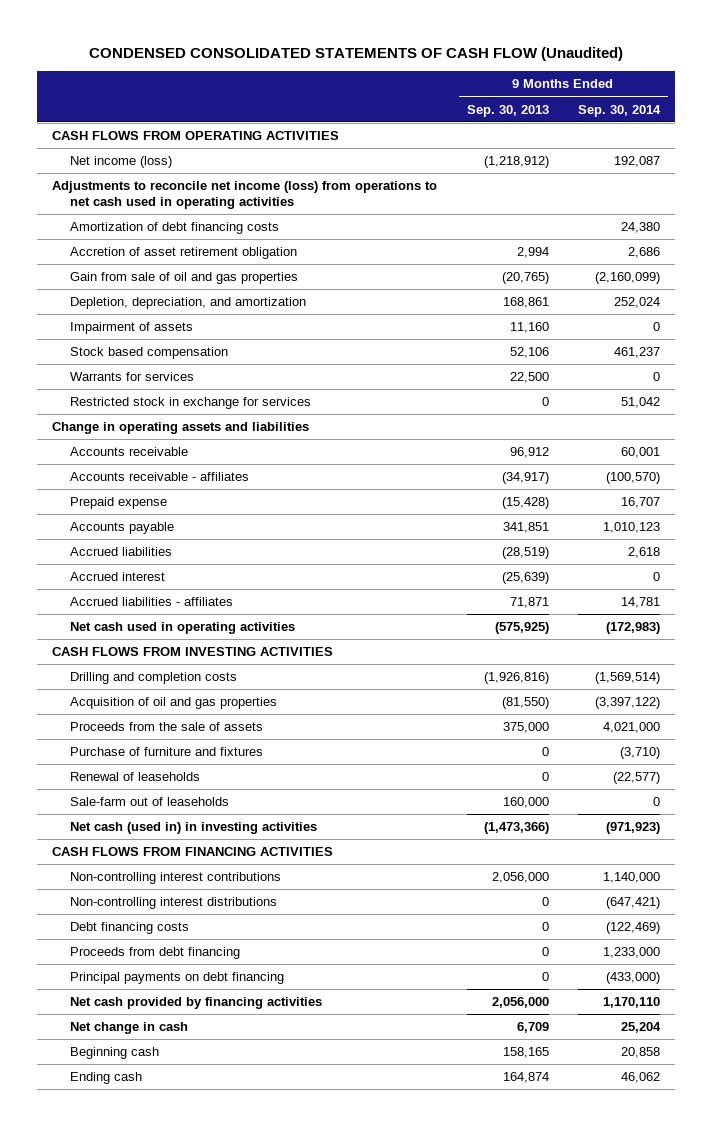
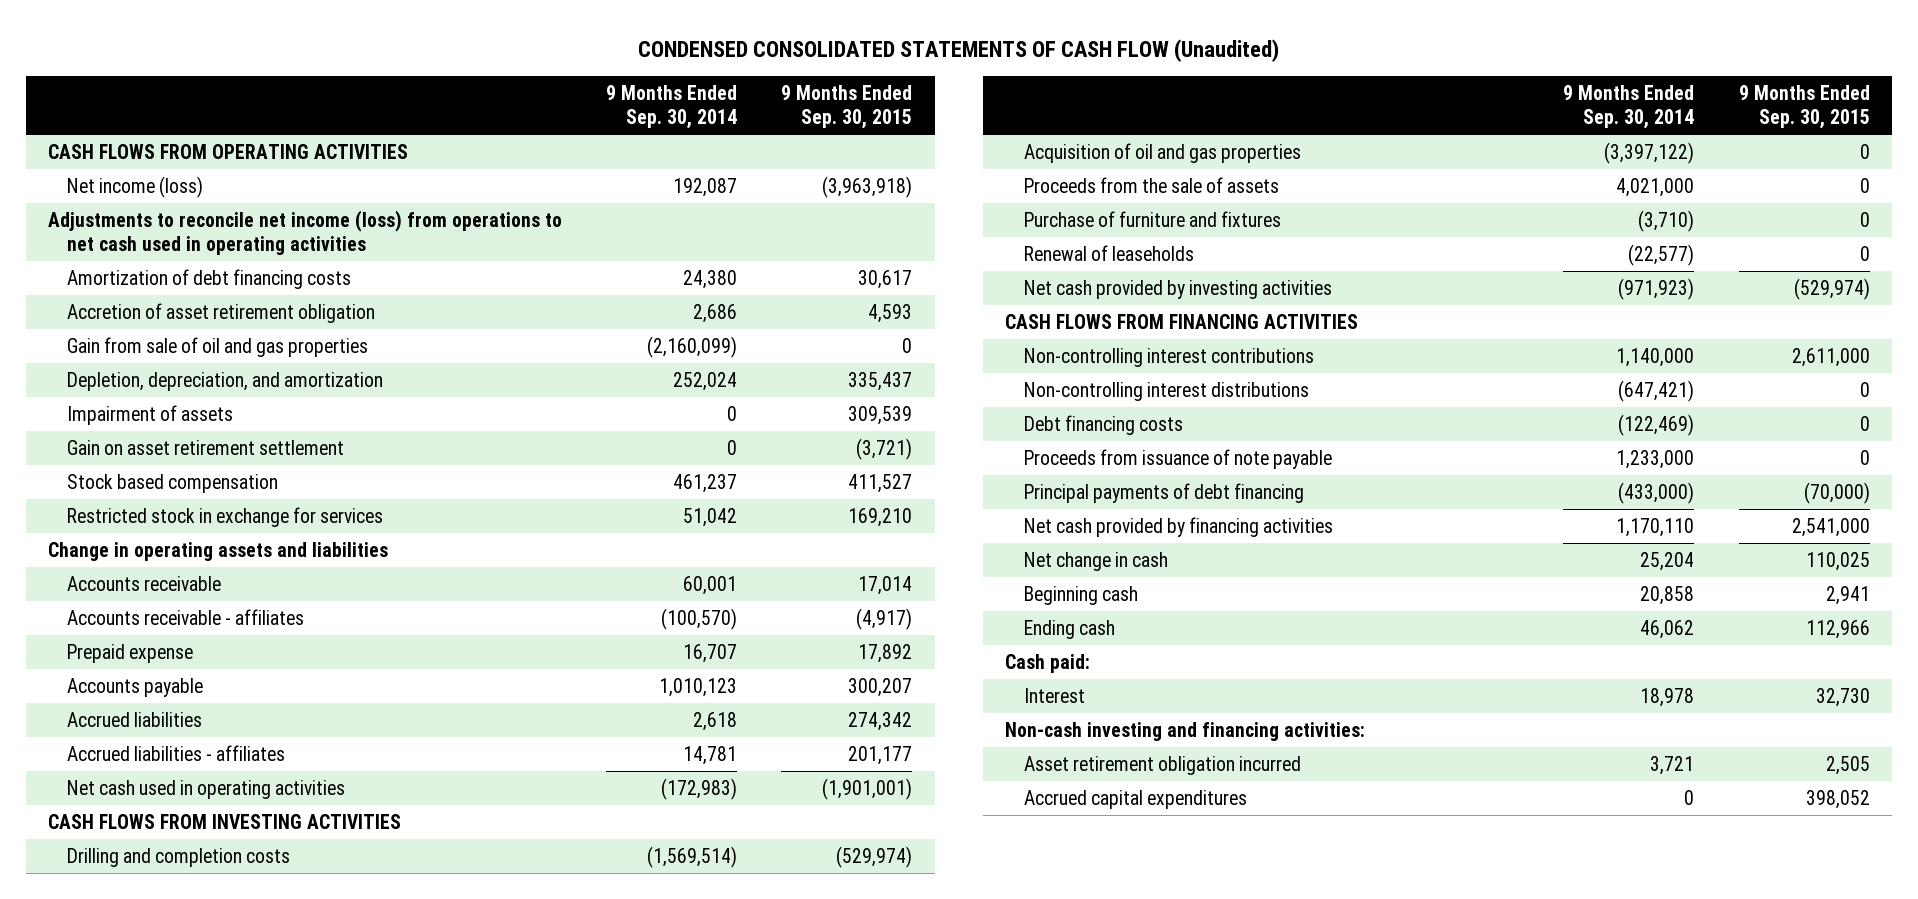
[466,104,549,117] Sep. 30, 2013 -> none
none -> [781,85,913,130] 9 Months Ended Sep. 30, 2015
none -> [66,440,344,456] Gain on asset retirement settlement
[70,372,195,382] Warrants for services -> none
[70,572,166,582] Accrued interest -> none
[70,797,230,807] Sale-farm out of leaseholds -> none
[70,822,318,835] Net cash (used in) in investing activities -> [1023,280,1332,300] Net cash provided by investing activities
[70,947,241,960] Proceeds from debt financing -> [1023,449,1332,470] Proceeds from issuance of note payable
[70,972,285,985] Principal payments on debt financing -> [1023,483,1304,504] Principal payments of debt financing
none -> [1005,654,1091,674] Cash paid:
none -> [1023,688,1085,704] Interest
none -> [1005,722,1366,742] Non-cash investing and financing activities:
none -> [1023,756,1301,776] Asset retirement obligation incurred
none -> [1023,790,1247,810] Accrued capital expenditures

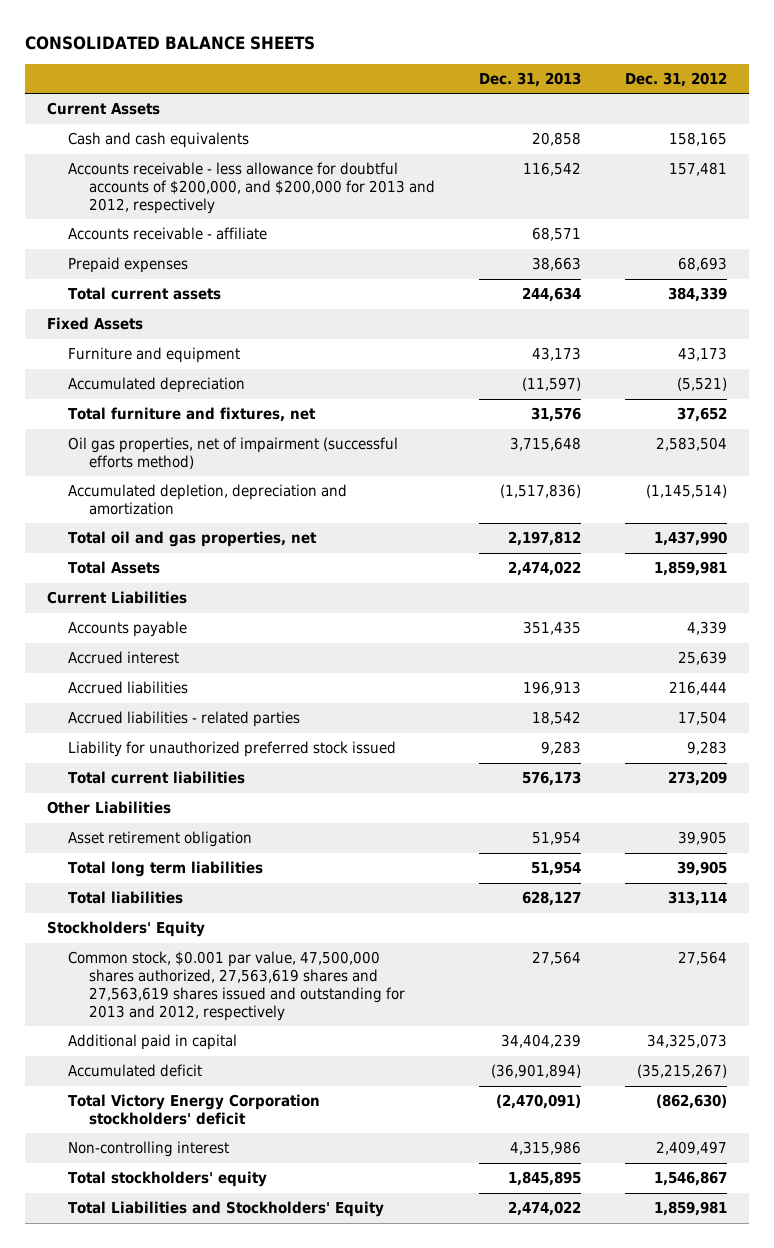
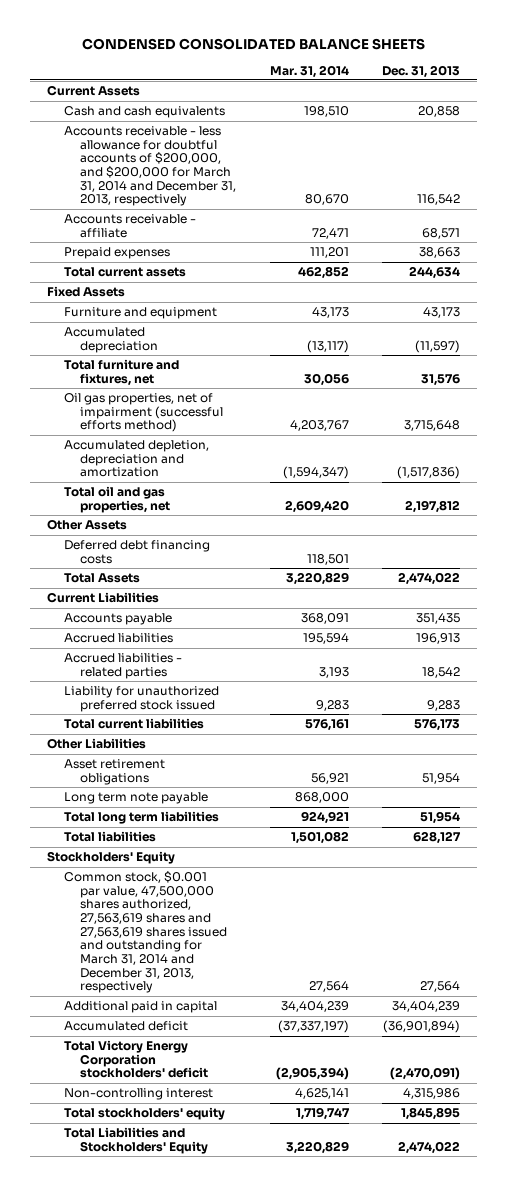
[25,35,316,50] CONSOLIDATED BALANCE SHEETS -> [81,37,425,50] CONDENSED CONSOLIDATED BALANCE SHEETS
[625,71,728,87] Dec. 31, 2012 -> none
none -> [269,64,349,78] Mar. 31, 2014
[68,162,436,215] Accounts receivable - less allowance for doubtful accounts of $200,000, and $200,000 for 2013 and 2012, respectively -> [63,126,237,207] Accounts receivable - less allowance for doubtful accounts of $200,000, and $200,000 for March 31, 2014 and December 31, 2013, respectively
none -> [47,519,128,531] Other Assets
none -> [63,540,210,564] Deferred debt financing costs
[68,651,180,665] Accrued interest -> none
[68,831,253,848] Asset retirement obligation -> [63,759,165,785] Asset retirement obligations
none -> [63,792,208,805] Long term note payable
[68,951,406,1022] Common stock, $0.001 par value, 47,500,000 shares authorized, 27,563,619 shares and 27,563,619 shares issued and outstanding for 2013 and 2012, respectively -> [63,871,228,994] Common stock, $0.001 par value, 47,500,000 shares authorized, 27,563,619 shares and 27,563,619 shares issued and outstanding for March 31, 2014 and December 31, 2013, respectively

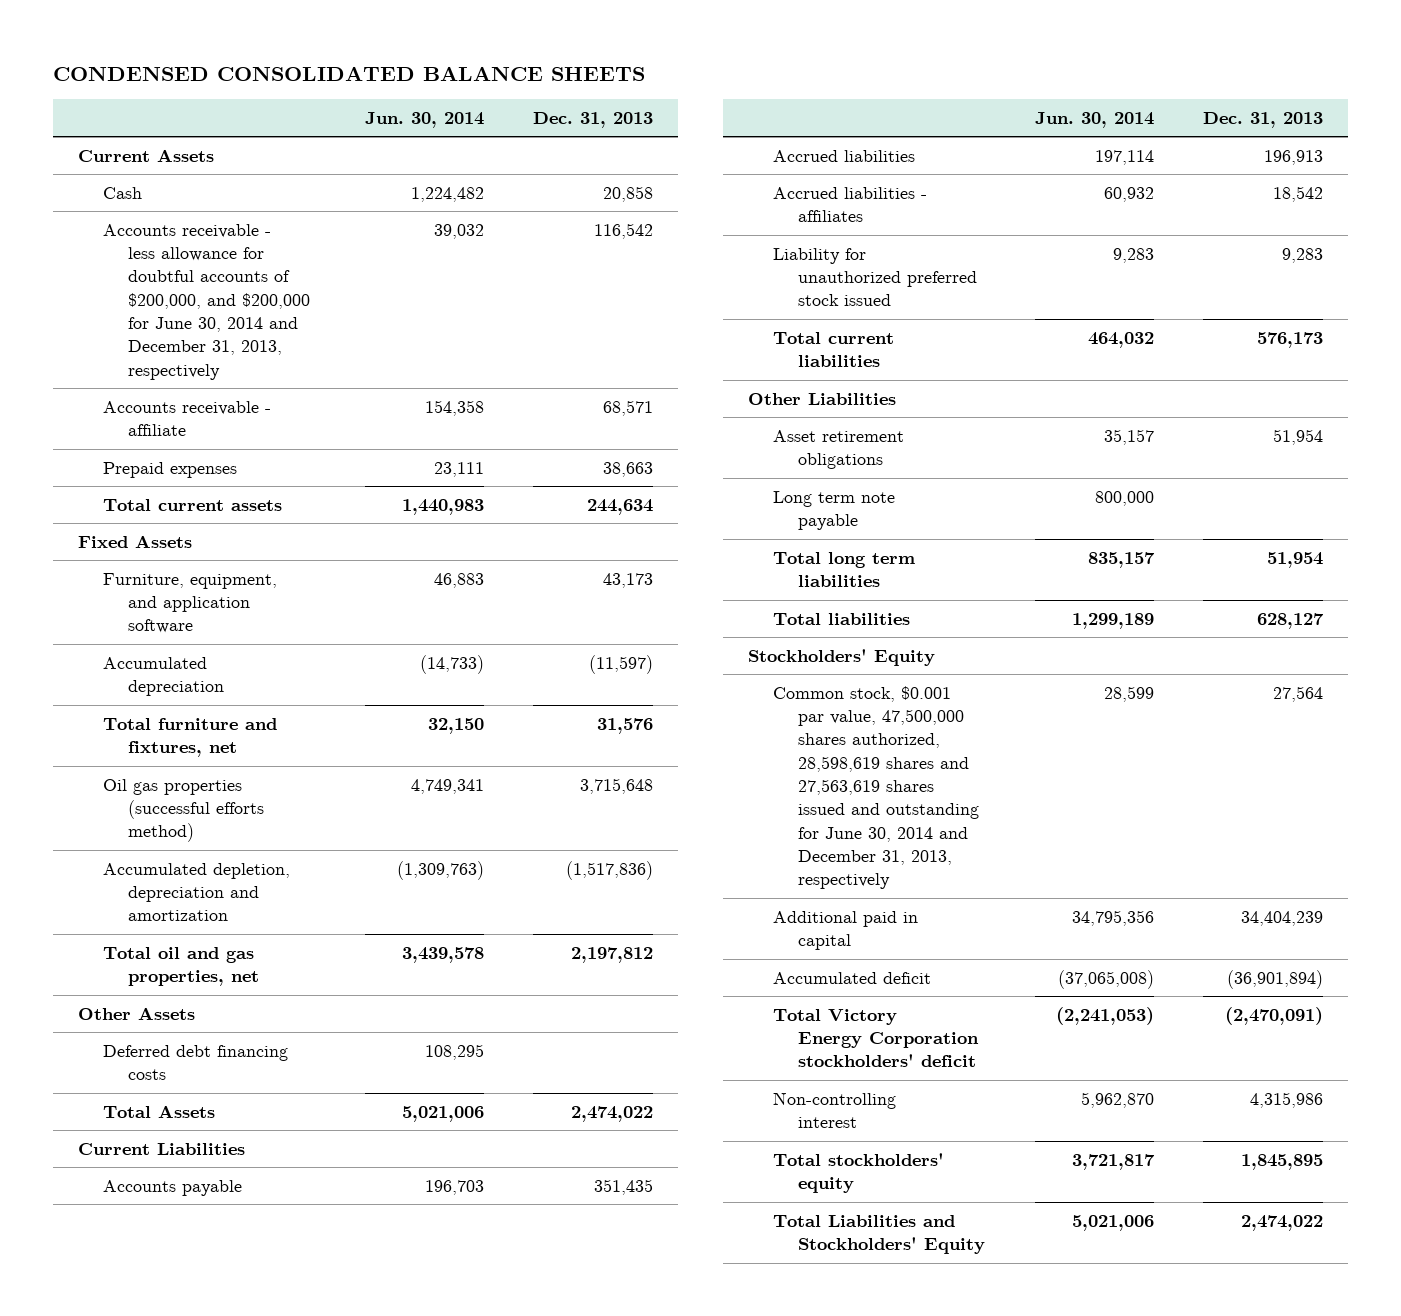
[269,64,349,78] Mar. 31, 2014 -> none
none -> [364,112,484,129] Jun. 30, 2014
[63,106,225,119] Cash and cash equivalents -> [103,186,143,199] Cash
[63,126,237,207] Accounts receivable - less allowance for doubtful accounts of $200,000, and $200,000 for March 31, 2014 and December 31, 2013, respectively -> [103,223,311,380] Accounts receivable - less allowance for doubtful accounts of $200,000, and $200,000 for June 30, 2014 and December 31, 2013, respectively
[63,307,217,320] Furniture and equipment -> [103,572,278,634] Furniture, equipment, and application software
[63,393,224,433] Oil gas properties, net of impairment (successful efforts method) -> [103,778,265,843] Oil gas properties (successful efforts method)
[63,653,182,679] Accrued liabilities - related parties -> [772,186,927,223] Accrued liabilities - affiliates
[63,871,228,994] Common stock, $0.001 par value, 47,500,000 shares authorized, 27,563,619 shares and 27,563,619 shares issued and outstanding for March 31, 2014 and December 31, 2013, respectively -> [772,685,980,890] Common stock, $0.001 par value, 47,500,000 shares authorized, 28,598,619 shares and 27,563,619 shares issued and outstanding for June 30, 2014 and December 31, 2013, respectively

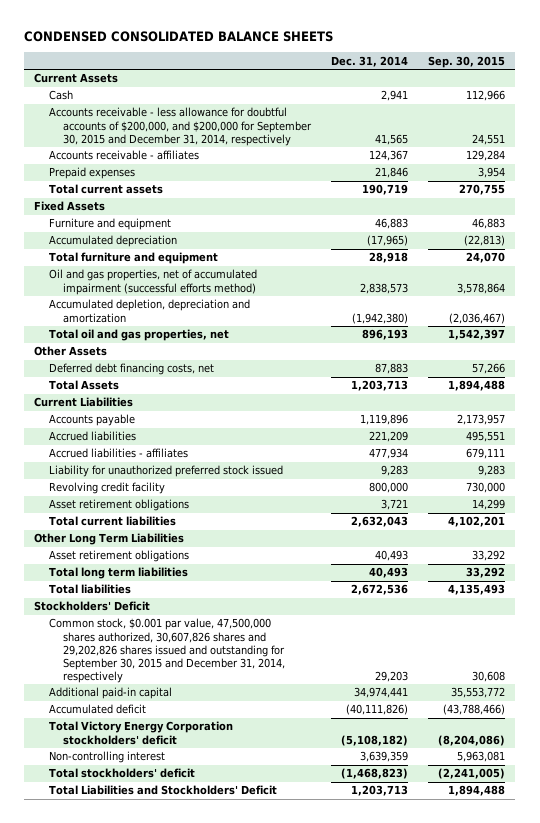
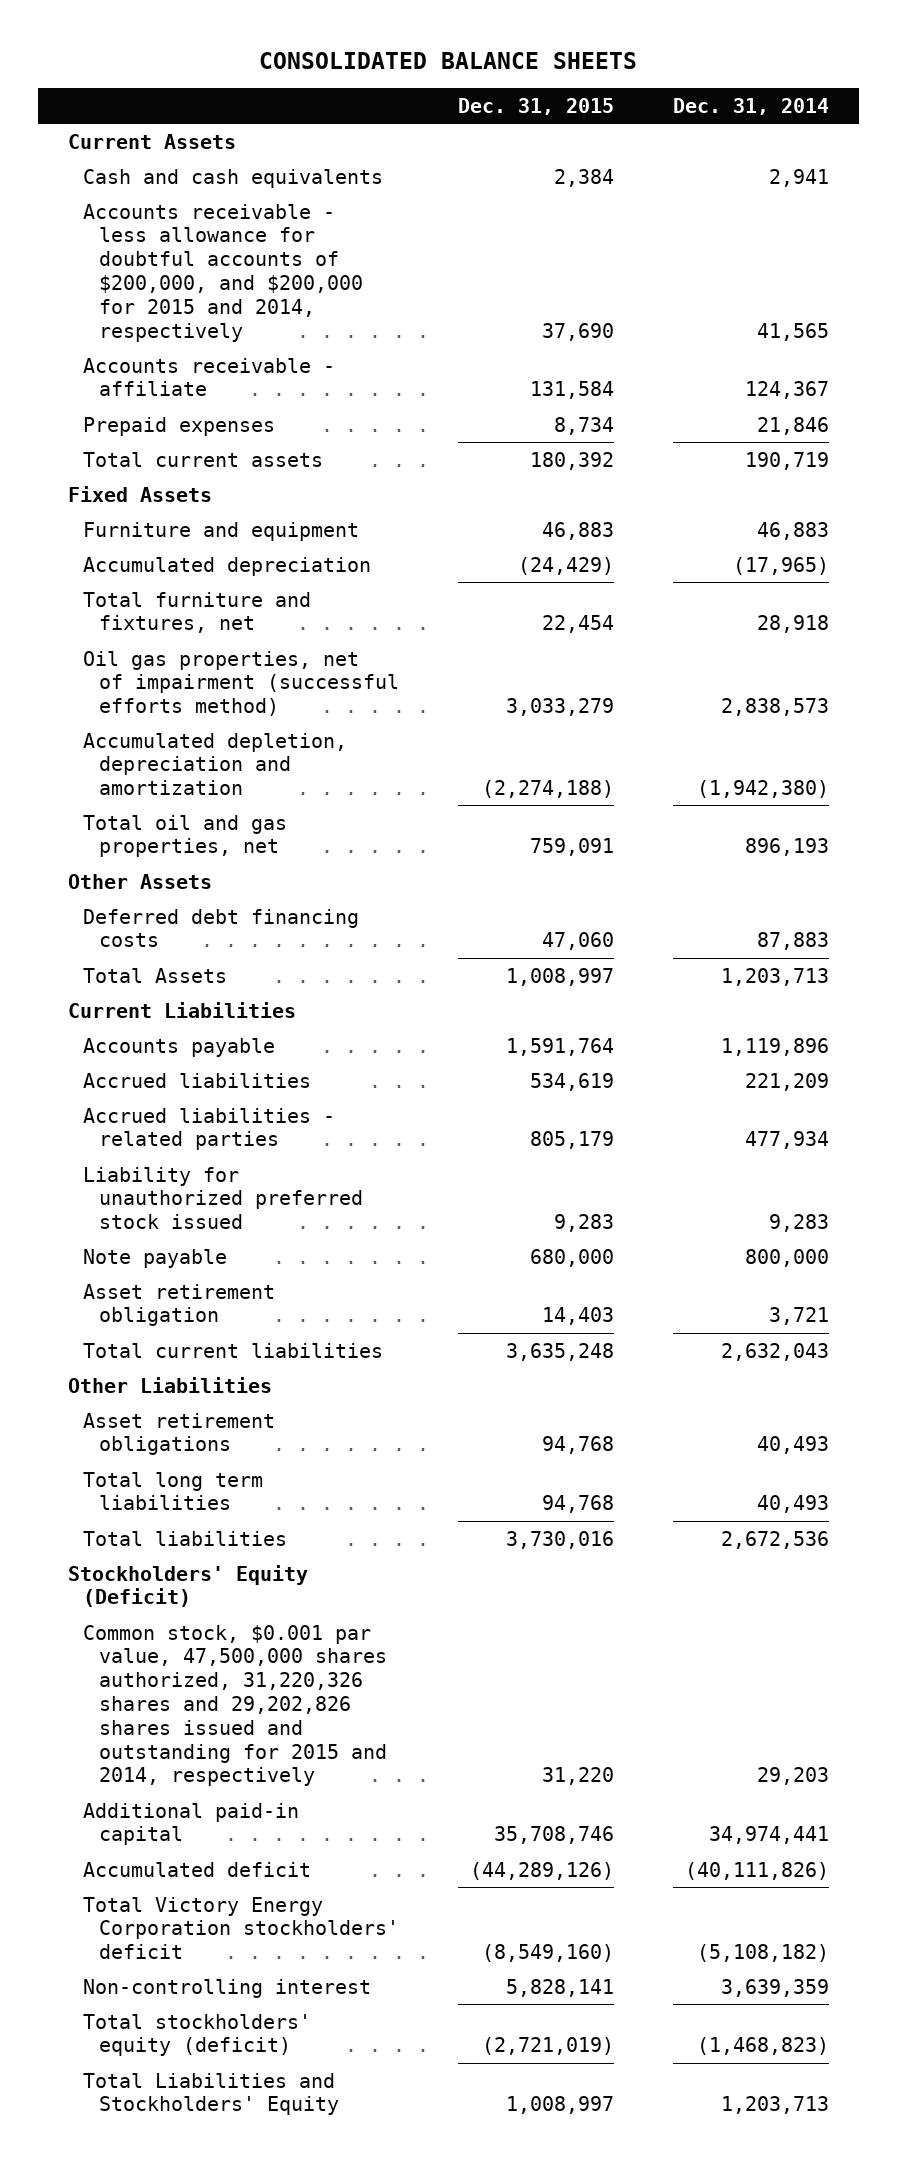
[24,31,334,43] CONDENSED CONSOLIDATED BALANCE SHEETS -> [259,51,638,69] CONSOLIDATED BALANCE SHEETS
[428,55,506,68] Sep. 30, 2015 -> none
none -> [458,98,615,116] Dec. 31, 2015
[48,90,73,101] Cash -> [83,168,384,188] Cash and cash equivalents
[48,107,313,146] Accounts receivable - less allowance for doubtful accounts of $200,000, and $200,000 for September 30, 2015 and December 31, 2014, respectively -> [83,203,364,342] Accounts receivable - less allowance for doubtful accounts of $200,000, and $200,000 for 2015 and 2014, respectively
[48,150,199,161] Accounts receivable - affiliates -> [83,357,336,397] Accounts receivable - affiliate
[48,252,218,265] Total furniture and equipment -> [83,591,312,634] Total furniture and fixtures, net
[48,269,257,295] Oil and gas properties, net of accumulated impairment (successful efforts method) -> [83,650,400,717] Oil gas properties, net of impairment (successful efforts method)
[48,363,214,376] Deferred debt financing costs, net -> [83,908,360,948] Deferred debt financing costs
[48,448,188,459] Accrued liabilities - affiliates -> [83,1107,336,1151] Accrued liabilities - related parties
[48,482,165,495] Revolving credit facility -> none
none -> [83,1248,228,1268] Note payable
[48,499,189,512] Asset retirement obligations -> [83,1283,276,1327] Asset retirement obligation
[34,533,185,546] Other Long Term Liabilities -> [67,1376,272,1393] Other Liabilities
[34,601,151,612] Stockholders' Deficit -> [67,1564,308,1608] Stockholders' Equity (Deficit)
[48,618,286,683] Common stock, $0.001 par value, 47,500,000 shares authorized, 30,607,826 shares and 29,202,826 shares issued and outstanding for September 30, 2015 and December 31, 2014, respectively -> [83,1624,388,1787] Common stock, $0.001 par value, 47,500,000 shares authorized, 31,220,326 shares and 29,202,826 shares issued and outstanding for 2015 and 2014, respectively
[48,768,195,779] Total stockholders' deficit -> [83,2013,312,2057] Total stockholders' equity (deficit)
[48,785,277,796] Total Liabilities and Stockholders' Deficit -> [83,2072,340,2116] Total Liabilities and Stockholders' Equity

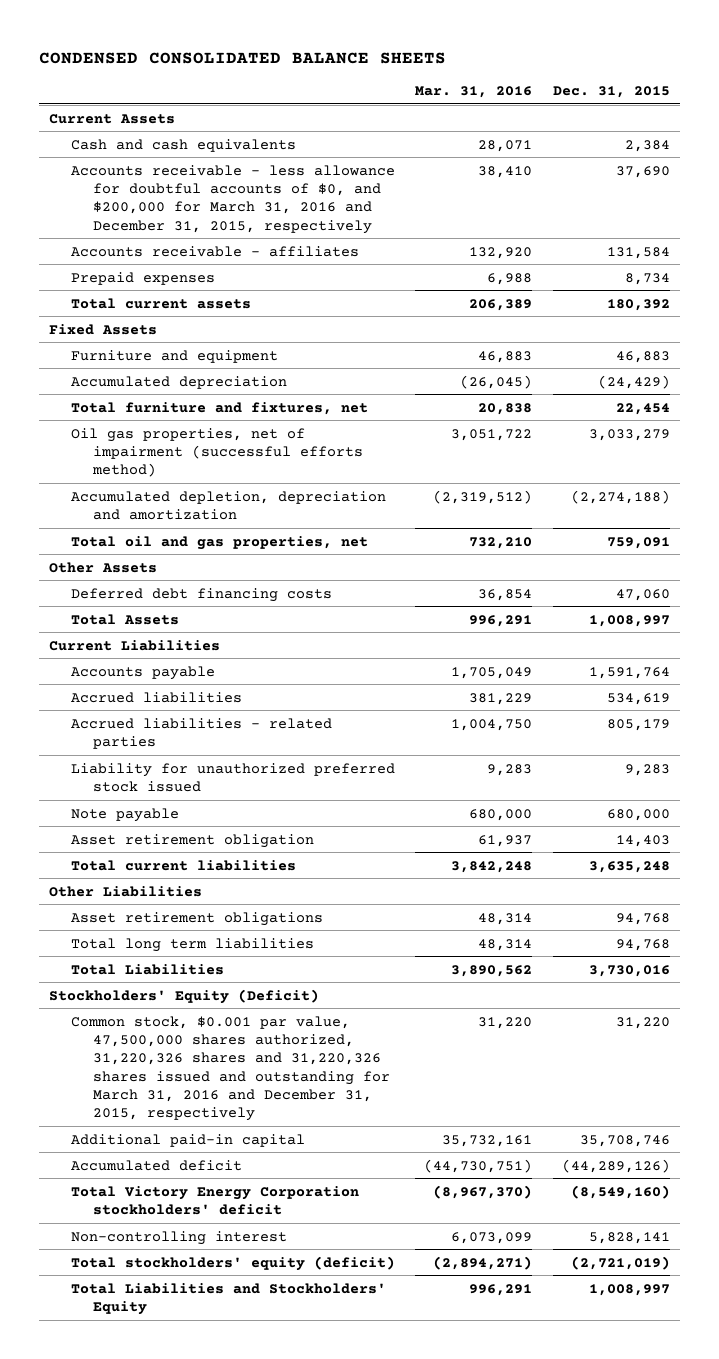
[259,51,638,69] CONSOLIDATED BALANCE SHEETS -> [39,51,447,64] CONDENSED CONSOLIDATED BALANCE SHEETS
[673,98,830,116] Dec. 31, 2014 -> none
none -> [415,86,533,99] Mar. 31, 2016
[83,203,364,342] Accounts receivable - less allowance for doubtful accounts of $200,000, and $200,000 for 2015 and 2014, respectively -> [71,164,396,234] Accounts receivable - less allowance for doubtful accounts of $0, and $200,000 for March 31, 2016 and December 31, 2015, respectively
[83,357,336,397] Accounts receivable - affiliate -> [71,245,360,257] Accounts receivable - affiliates
[83,1530,288,1546] Total liabilities -> [71,963,225,975] Total Liabilities
[83,1624,388,1787] Common stock, $0.001 par value, 47,500,000 shares authorized, 31,220,326 shares and 29,202,826 shares issued and outstanding for 2015 and 2014, respectively -> [71,1015,391,1122] Common stock, $0.001 par value, 47,500,000 shares authorized, 31,220,326 shares and 31,220,326 shares issued and outstanding for March 31, 2016 and December 31, 2015, respectively

